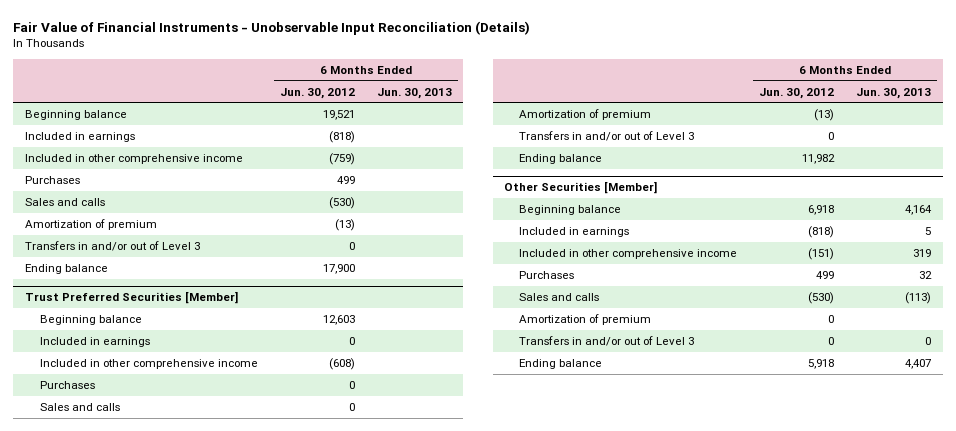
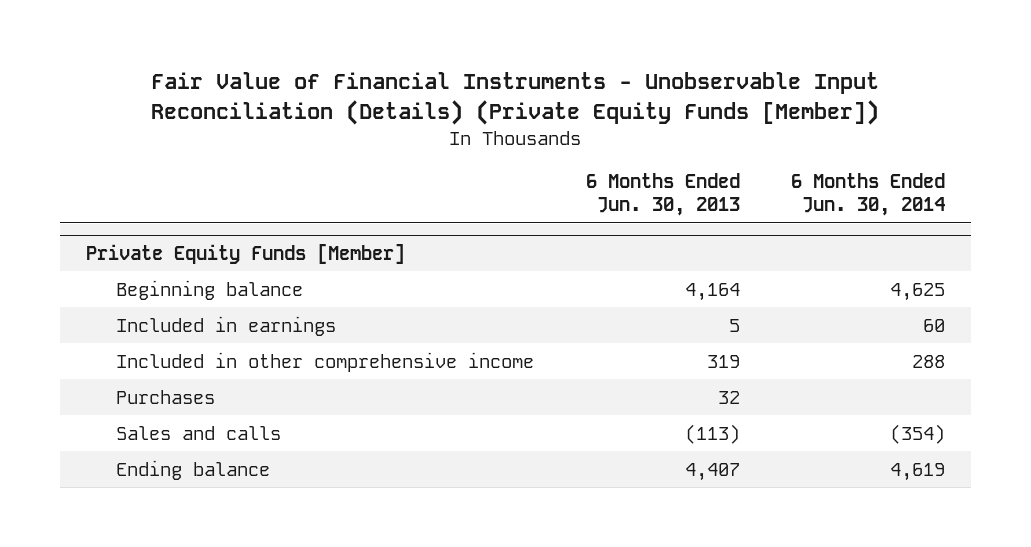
[13,20,531,35] Fair Value of Financial Instruments - Unobservable Input Reconciliation (Details) -> [151,72,880,125] Fair Value of Financial Instruments - Unobservable Input Reconciliation (Details) (Private Equity Funds [Member])
[279,87,355,99] Jun. 30, 2012 -> none
none -> [791,173,946,217] 6 Months Ended Jun. 30, 2014
[24,109,127,120] Beginning balance -> none
[24,131,135,142] Included in earnings -> none
[24,153,243,164] Included in other comprehensive income -> none
[24,175,80,184] Purchases -> none
[24,197,105,206] Sales and calls -> none
[24,218,157,230] Amortization of premium -> none
[24,240,200,251] Transfers in and/or out of Level 3 -> none
[24,263,108,274] Ending balance -> none
[24,291,238,305] Trust Preferred Securities [Member] -> none
[39,314,142,325] Beginning balance -> none
[39,336,150,347] Included in earnings -> none
[39,358,258,369] Included in other comprehensive income -> none
[39,380,95,389] Purchases -> none
[39,402,120,411] Sales and calls -> none
[518,108,651,120] Amortization of premium -> none
[518,130,694,141] Transfers in and/or out of Level 3 -> none
[518,153,602,164] Ending balance -> none
[503,181,657,195] Other Securities [Member] -> [85,244,405,265] Private Equity Funds [Member]
[518,313,651,325] Amortization of premium -> none
[518,335,694,346] Transfers in and/or out of Level 3 -> none

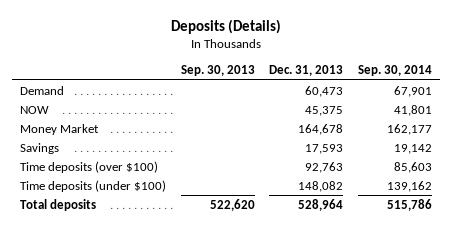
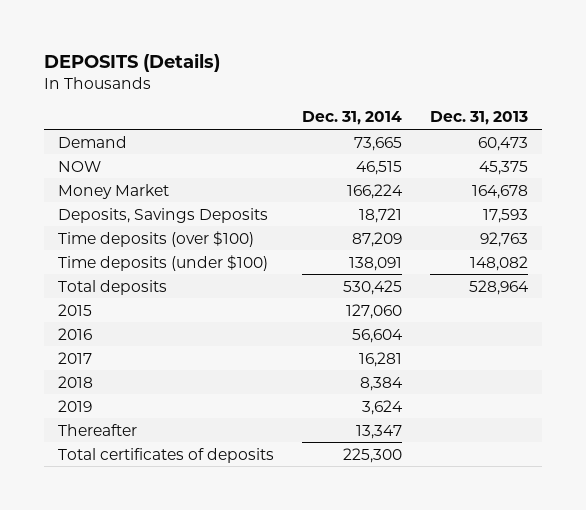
[170,19,281,35] Deposits (Details) -> [44,53,221,73] DEPOSITS (Details)
[180,65,255,77] Sep. 30, 2013 -> none
[358,65,433,77] Sep. 30, 2014 -> none
none -> [301,111,402,126] Dec. 31, 2014
[19,142,59,154] Savings -> [58,207,269,223] Deposits, Savings Deposits
none -> [58,303,93,316] 2015
none -> [58,327,93,340] 2016
none -> [58,351,93,364] 2017
none -> [58,375,94,388] 2018
none -> [58,399,93,412] 2019
none -> [58,423,138,436] Thereafter
none -> [58,447,275,463] Total certificates of deposits

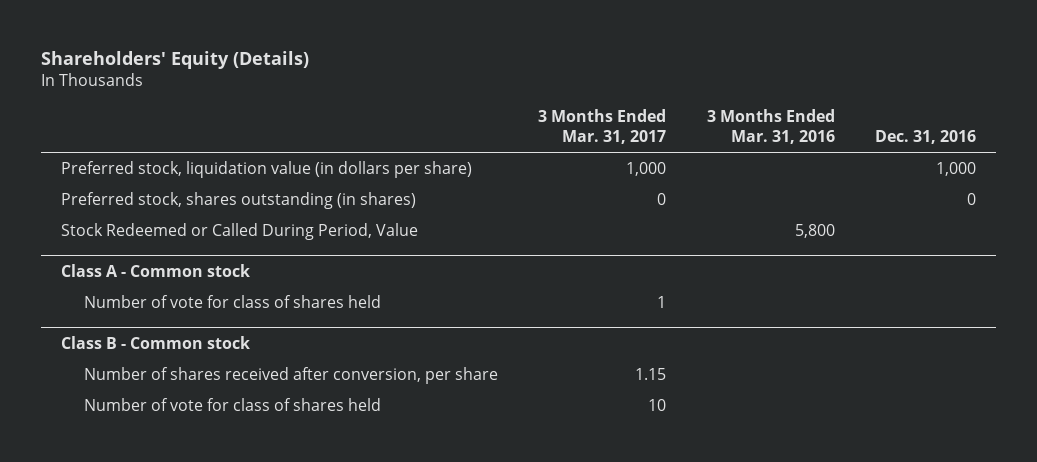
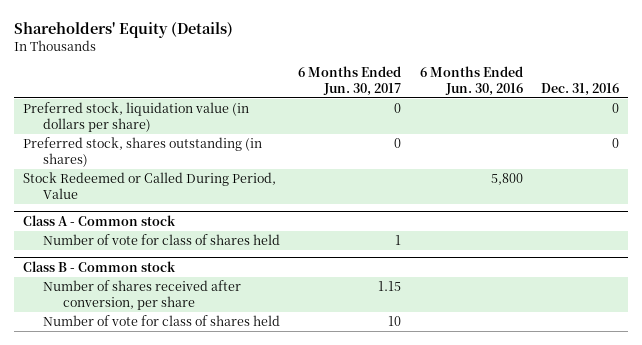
[538,109,667,144] 3 Months Ended Mar. 31, 2017 -> none
[706,109,835,144] 3 Months Ended Mar. 31, 2016 -> none
none -> [298,66,402,97] 6 Months Ended Jun. 30, 2017
none -> [419,66,523,97] 6 Months Ended Jun. 30, 2016
[936,162,977,177] 1,000 -> [612,103,620,114] 0

